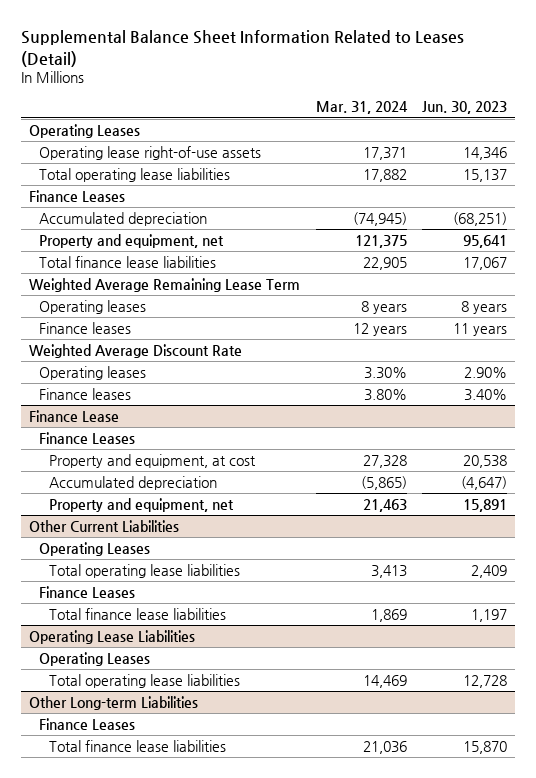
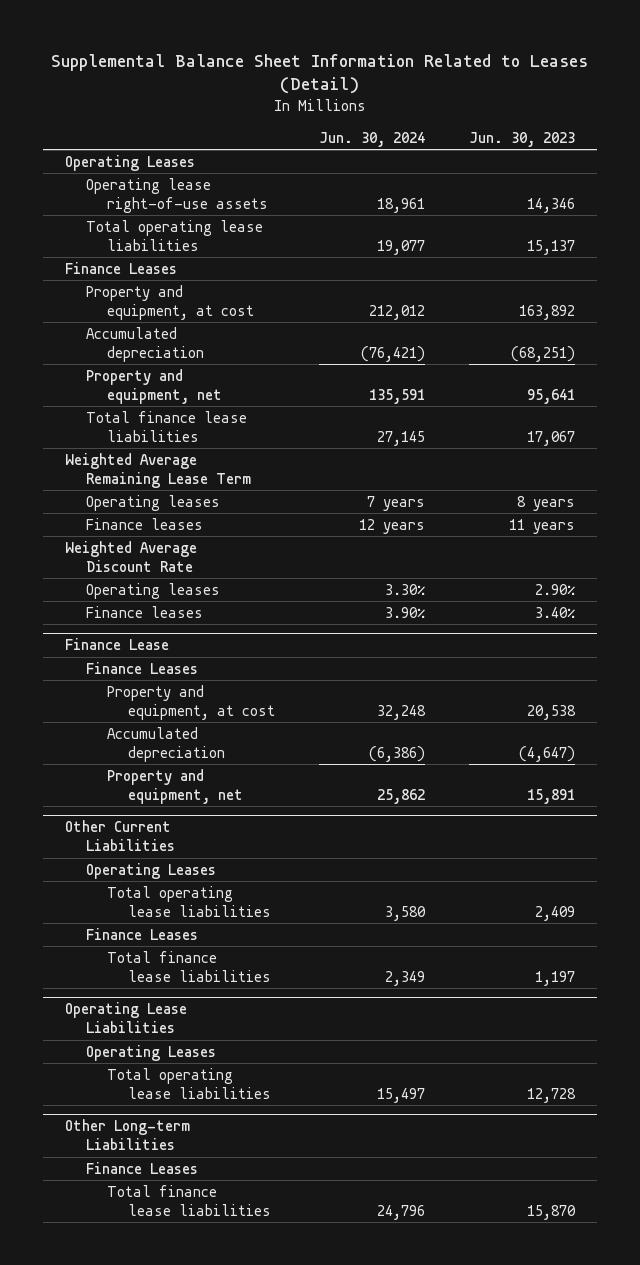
[315,101,408,115] Mar. 31, 2024 -> none
none -> [319,131,426,147] Jun. 30, 2024
none -> [85,284,254,320] Property and equipment, at cost

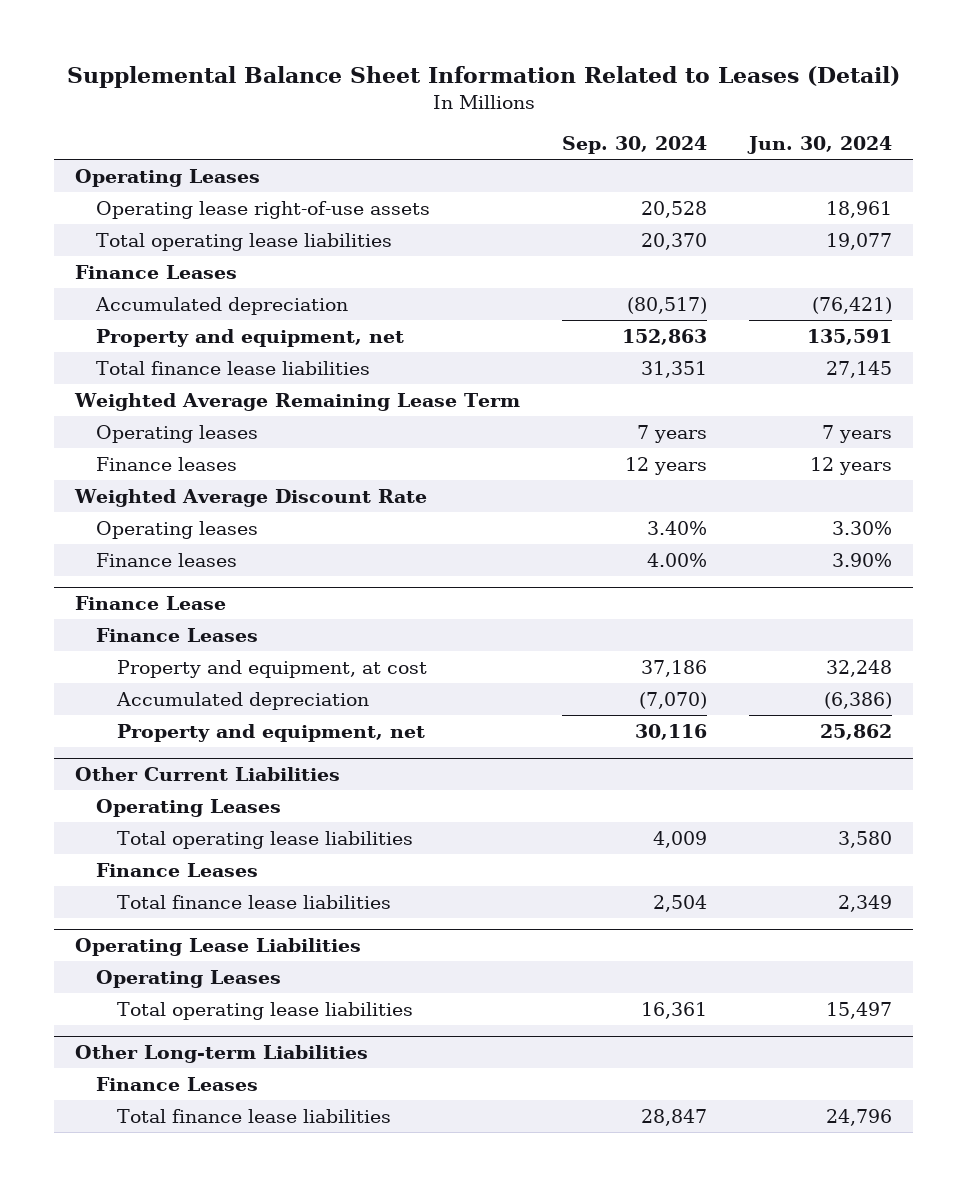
[469,131,576,147] Jun. 30, 2023 -> none
none -> [562,136,708,155] Sep. 30, 2024
[85,284,254,320] Property and equipment, at cost -> none

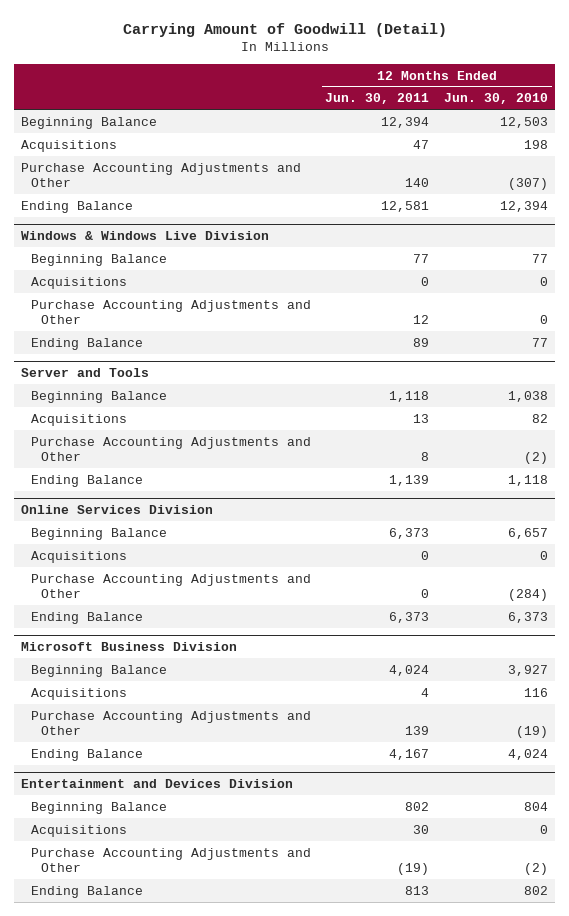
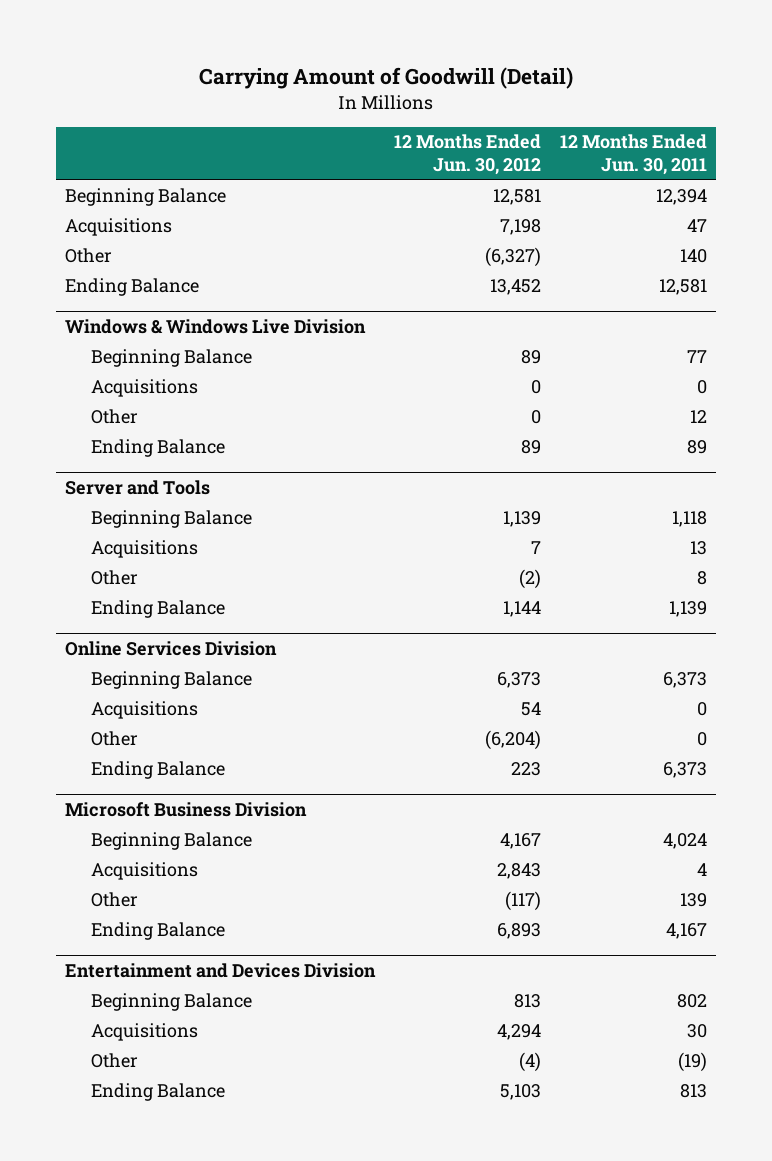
[443,93,548,105] Jun. 30, 2010 -> none
none -> [394,134,542,175] 12 Months Ended Jun. 30, 2012
[21,162,302,187] Purchase Accounting Adjustments and Other -> none
none -> [65,247,113,263] Other
[30,299,311,324] Purchase Accounting Adjustments and Other -> none
none -> [91,408,139,424] Other
[30,436,311,461] Purchase Accounting Adjustments and Other -> none
none -> [91,569,139,585] Other
[30,573,311,598] Purchase Accounting Adjustments and Other -> none
none -> [91,730,139,746] Other
[30,710,311,735] Purchase Accounting Adjustments and Other -> [91,891,139,907] Other
[30,847,311,872] Purchase Accounting Adjustments and Other -> none
none -> [91,1052,139,1068] Other

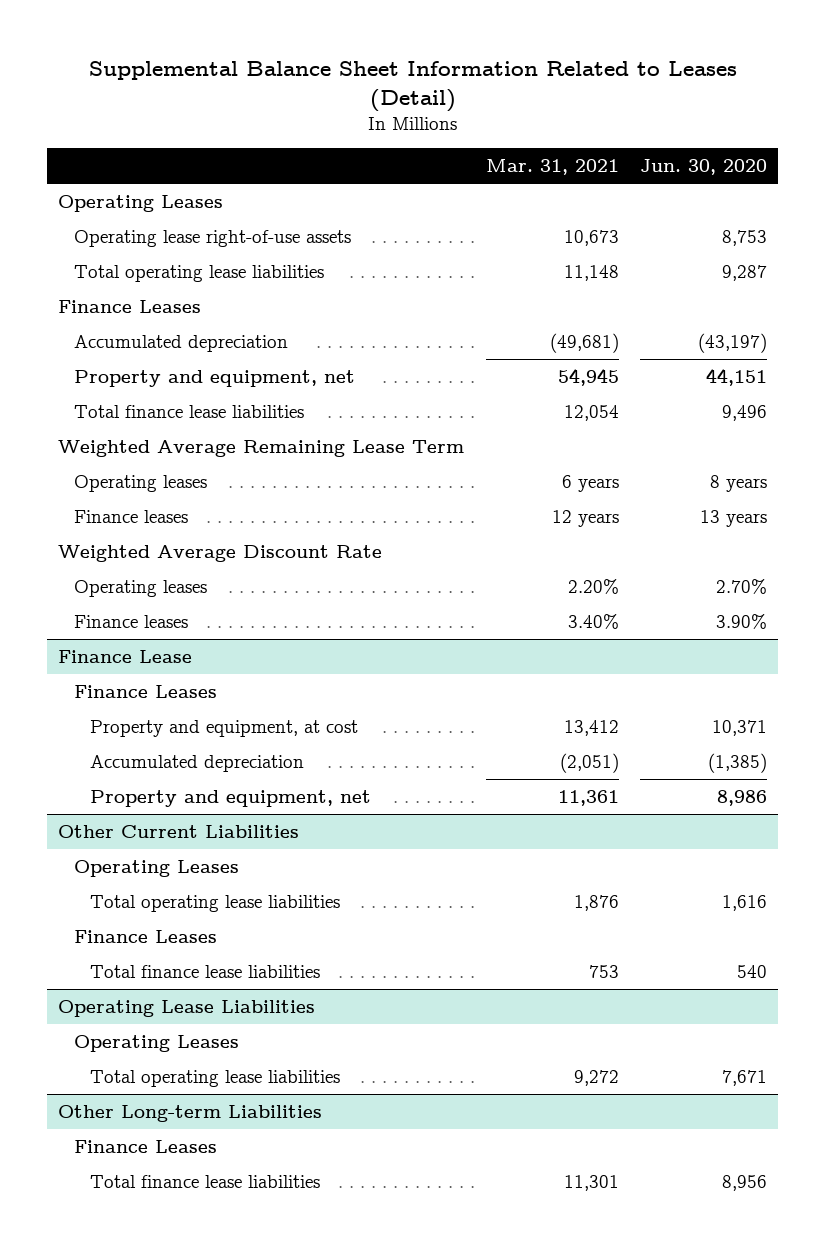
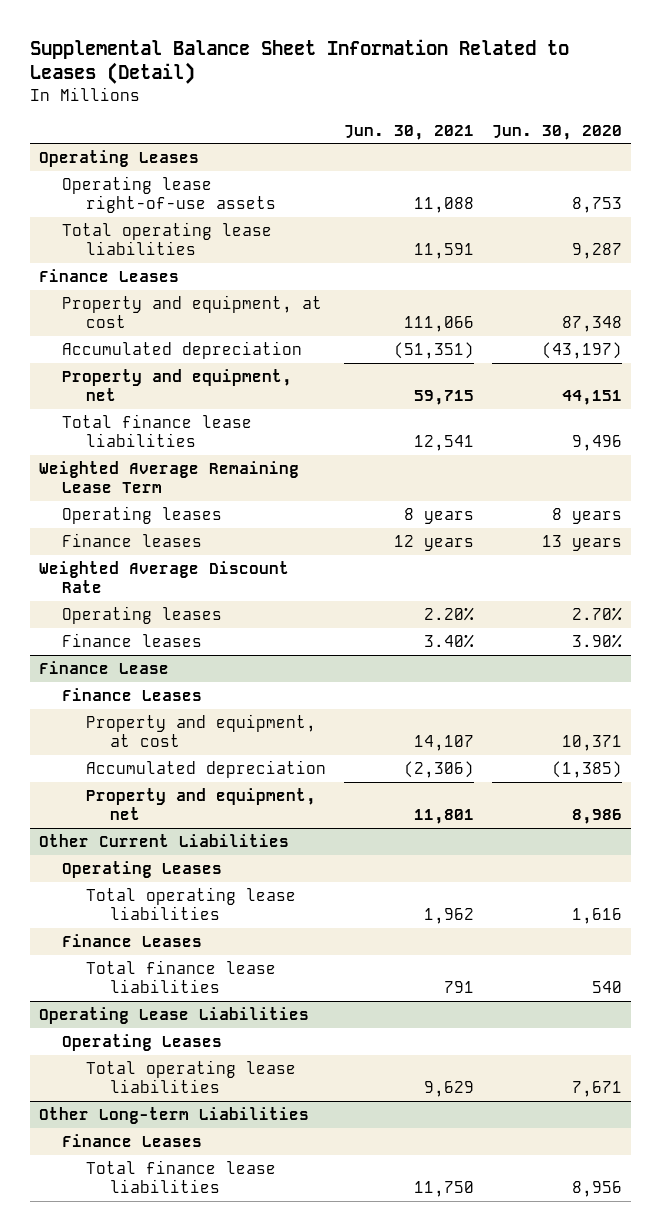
[485,159,619,176] Mar. 31, 2021 -> none
none -> [344,124,475,140] Jun. 30, 2021
none -> [62,294,323,329] Property and equipment, at cost

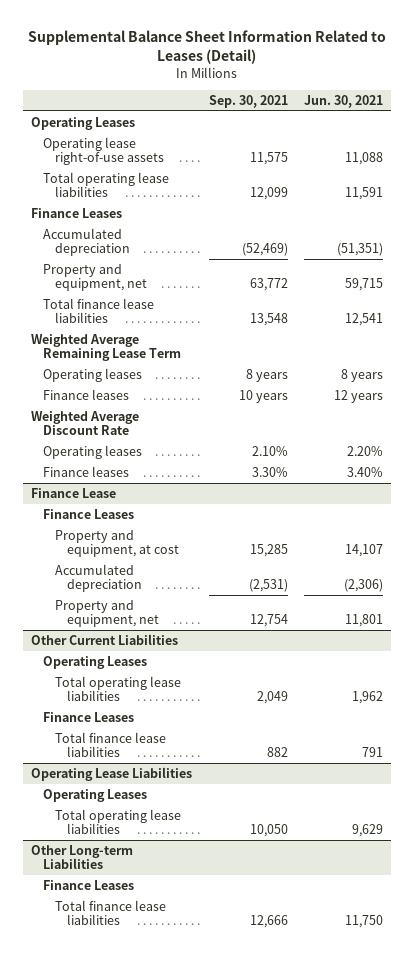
[492,124,623,140] Jun. 30, 2020 -> none
none -> [208,94,288,108] Sep. 30, 2021
[62,294,323,329] Property and equipment, at cost -> none

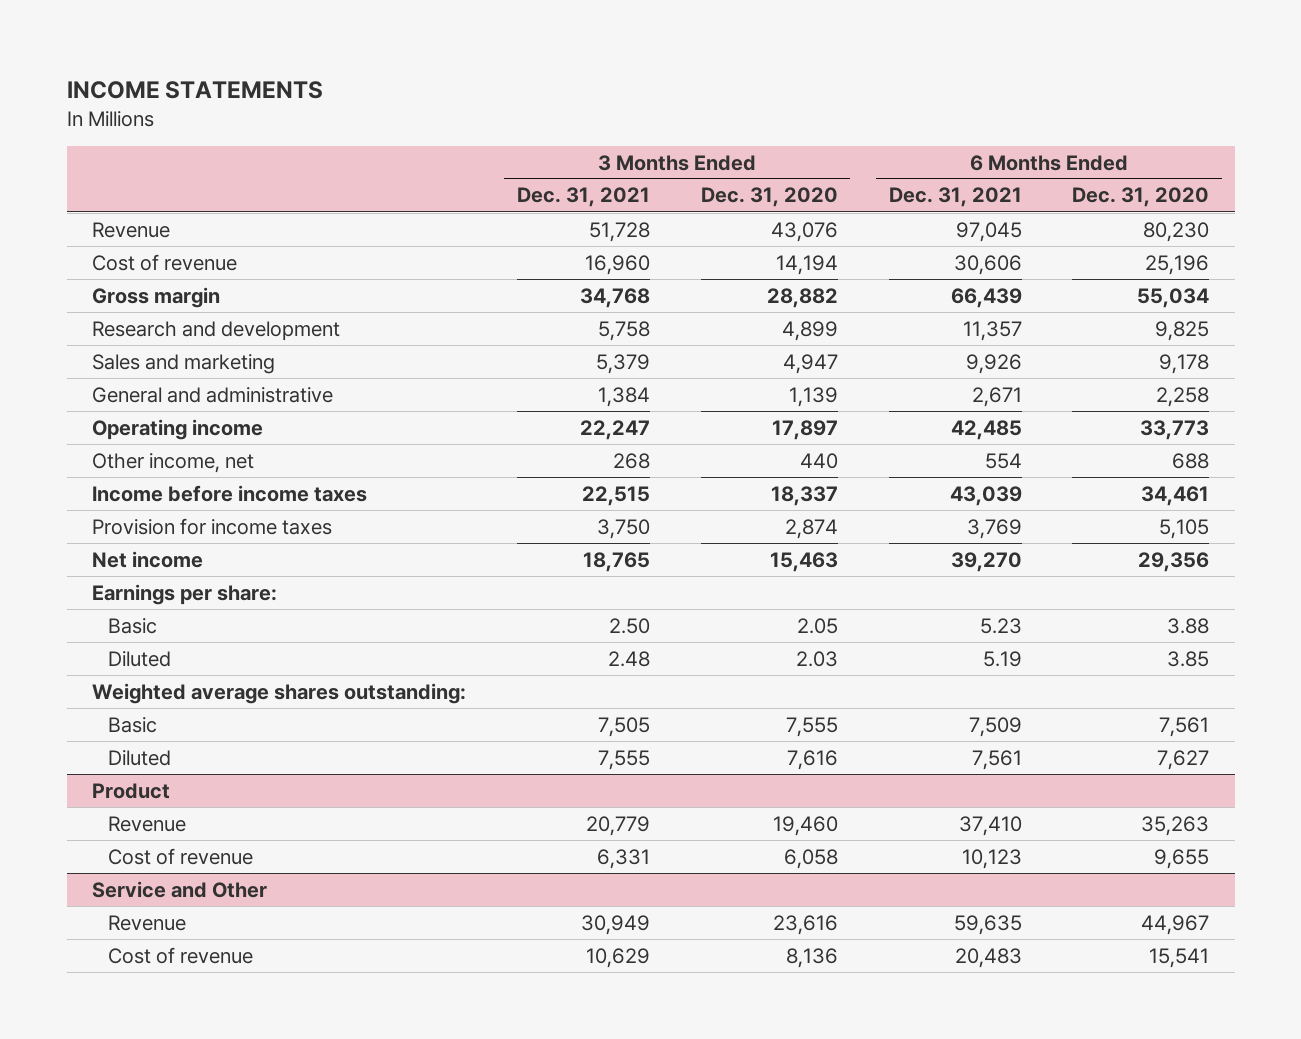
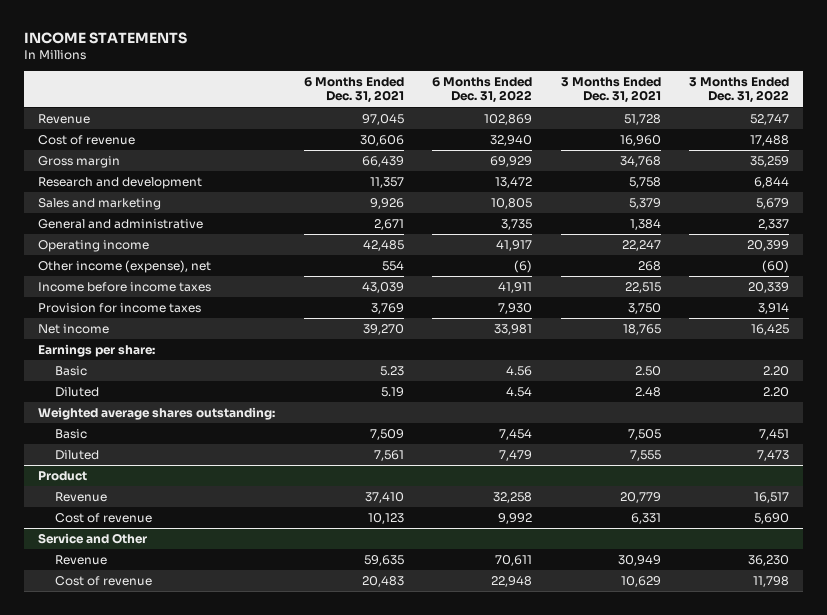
[700,187,838,208] Dec. 31, 2020 -> none
[1072,187,1210,208] Dec. 31, 2020 -> none
none -> [432,77,533,104] 6 Months Ended Dec. 31, 2022
none -> [688,77,789,104] 3 Months Ended Dec. 31, 2022
[92,452,255,473] Other income, net -> [38,260,212,274] Other income (expense), net

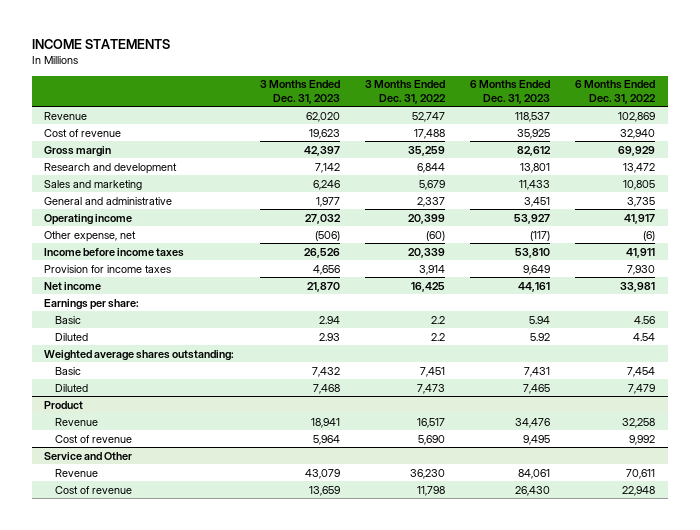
[303,77,404,104] 6 Months Ended Dec. 31, 2021 -> none
[560,77,661,104] 3 Months Ended Dec. 31, 2021 -> none
none -> [259,80,340,104] 3 Months Ended Dec. 31, 2023
none -> [470,80,551,104] 6 Months Ended Dec. 31, 2023
[38,260,212,274] Other income (expense), net -> [44,230,137,242] Other expense, net
[762,366,789,377] 2.20 -> [430,315,445,324] 2.2
[762,387,789,398] 2.20 -> [430,332,445,341] 2.2

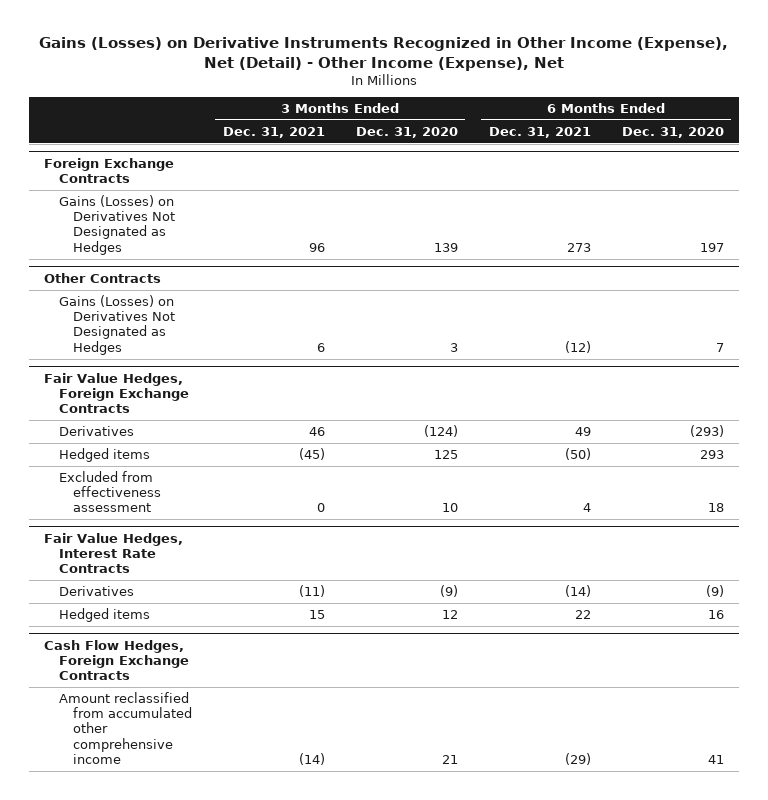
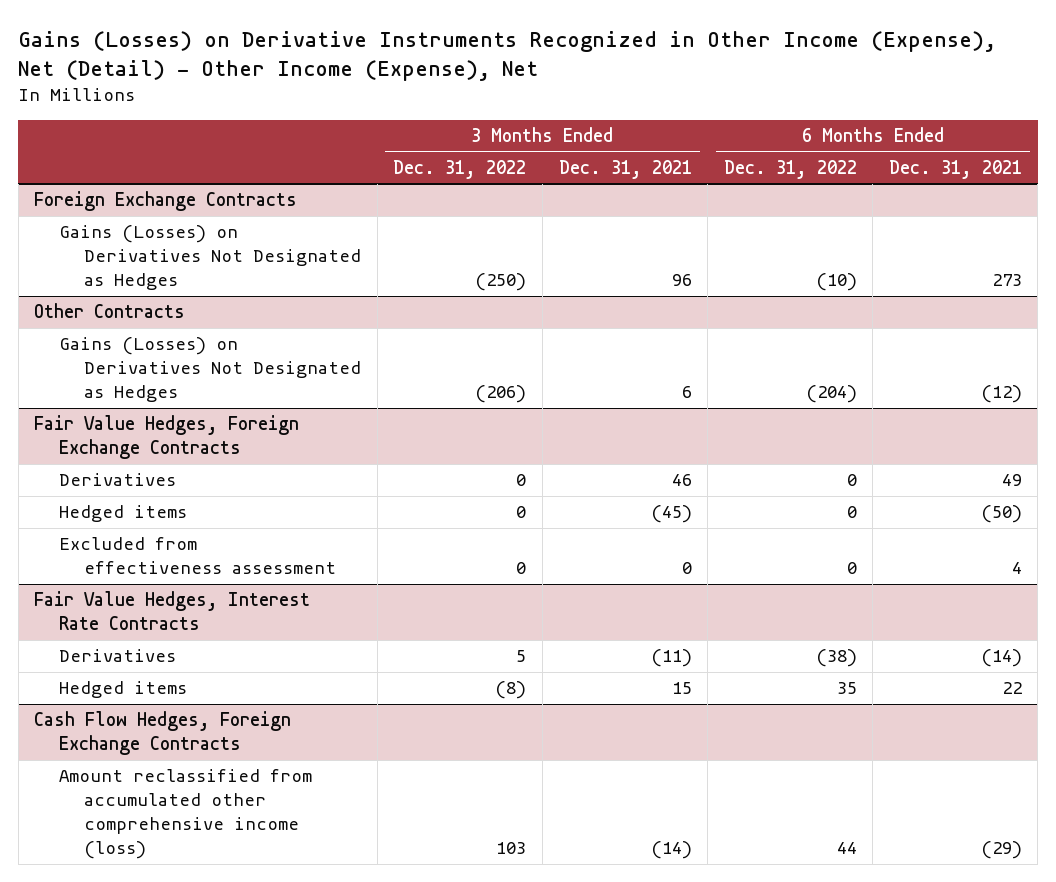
[355,126,458,138] Dec. 31, 2020 -> none
[621,126,724,138] Dec. 31, 2020 -> none
none -> [393,159,527,179] Dec. 31, 2022
none -> [723,159,857,179] Dec. 31, 2022
[58,692,192,764] Amount reclassified from accumulated other comprehensive income -> [59,769,313,860] Amount reclassified from accumulated other comprehensive income (loss)

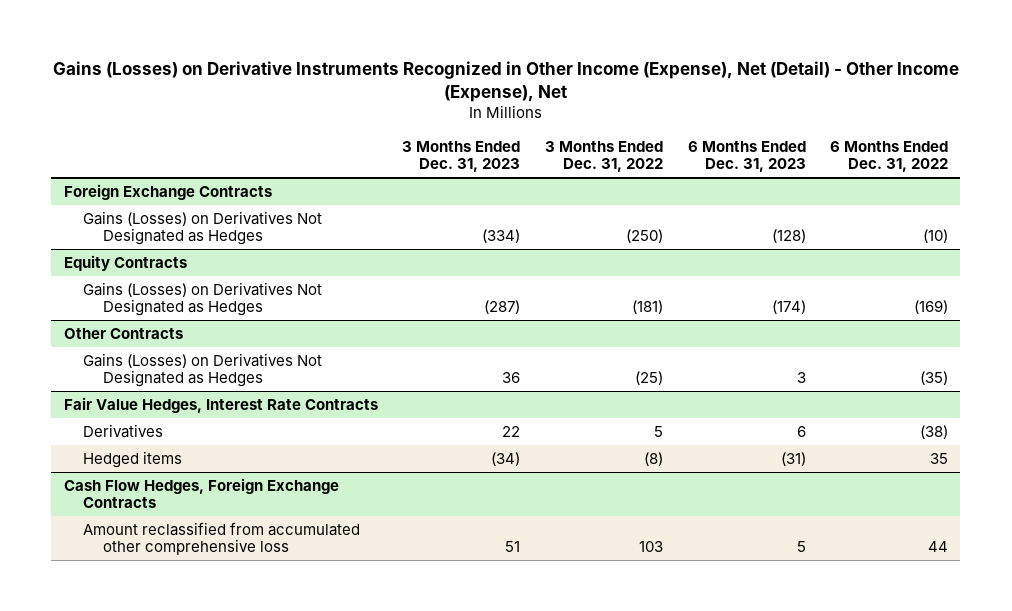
[558,159,692,179] Dec. 31, 2021 -> none
[888,159,1022,179] Dec. 31, 2021 -> none
none -> [402,140,521,173] 3 Months Ended Dec. 31, 2023
none -> [687,140,806,173] 6 Months Ended Dec. 31, 2023
none -> [63,254,187,271] Equity Contracts
none -> [83,281,323,317] Gains (Losses) on Derivatives Not Designated as Hedges
[34,415,300,460] Fair Value Hedges, Foreign Exchange Contracts -> none
[59,473,177,487] Derivatives -> none
[59,505,188,523] Hedged items -> none
[59,537,337,575] Excluded from effectiveness assessment -> none
[475,385,527,404] (206) -> [634,371,663,386] (25)
[805,385,857,404] (204) -> [920,371,949,386] (35)
[59,769,313,860] Amount reclassified from accumulated other comprehensive income (loss) -> [83,521,361,556] Amount reclassified from accumulated other comprehensive loss

